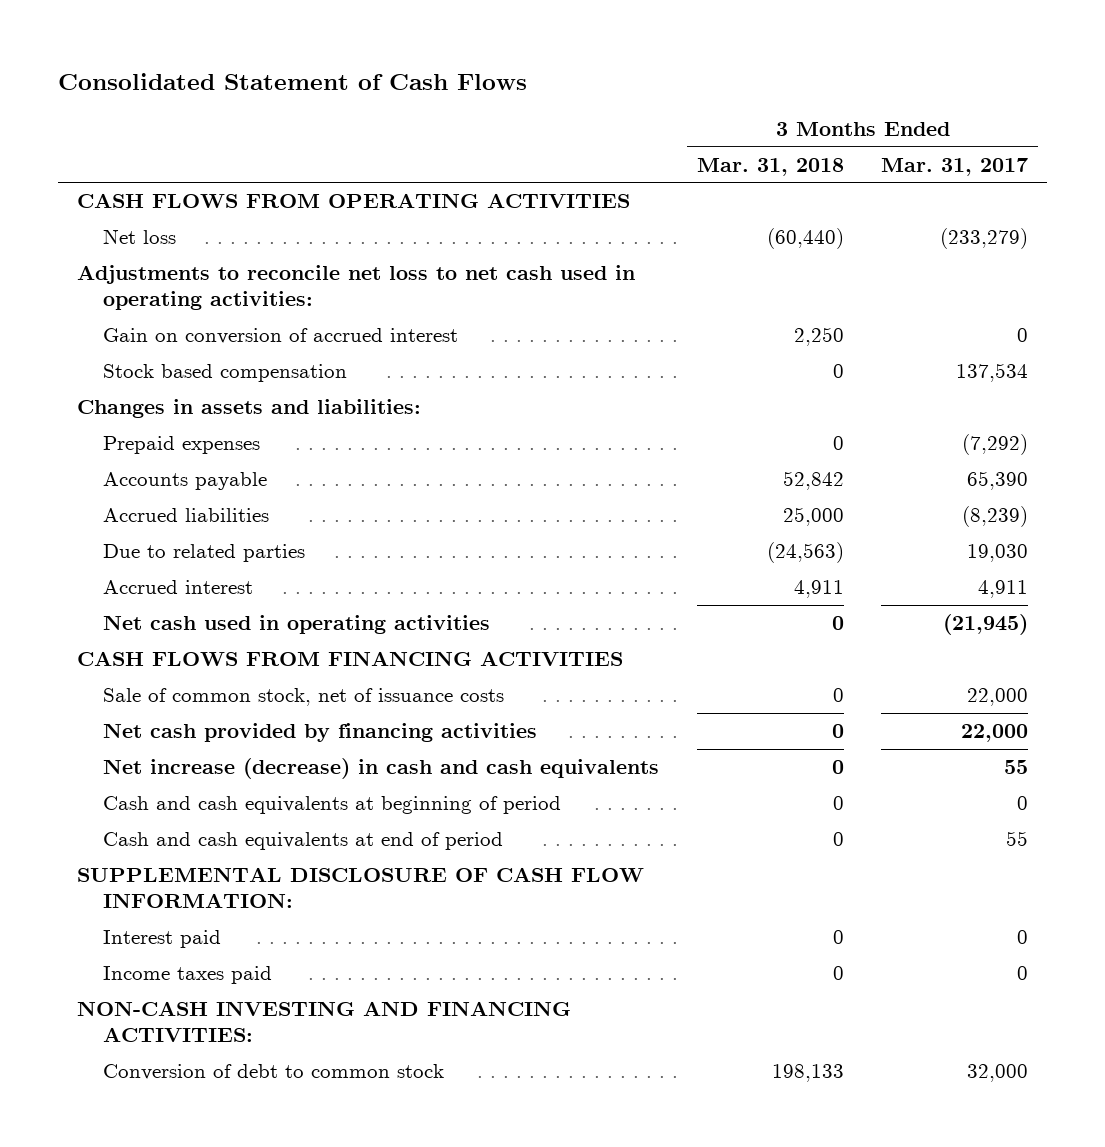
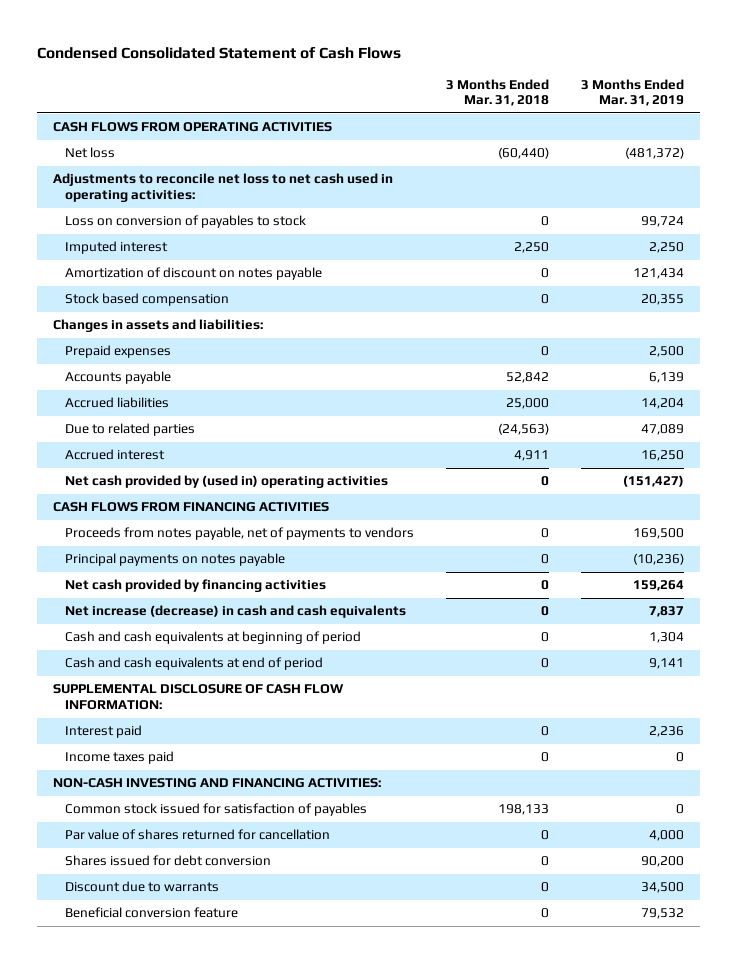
[58,73,528,91] Consolidated Statement of Cash Flows -> [36,46,401,59] Condensed Consolidated Statement of Cash Flows
[881,157,1029,176] Mar. 31, 2017 -> none
none -> [580,78,684,107] 3 Months Ended Mar. 31, 2019
[102,328,458,345] Gain on conversion of accrued interest -> [64,215,306,229] Loss on conversion of payables to stock
[793,327,844,347] 2,250 -> [540,216,549,227] 0
none -> [64,241,168,255] Imputed interest
none -> [64,267,322,281] Amortization of discount on notes payable
[102,615,490,635] Net cash used in operating activities -> [64,475,388,489] Net cash provided by (used in) operating activities
[102,688,504,707] Sale of common stock, net of issuance costs -> none
none -> [64,527,414,541] Proceeds from notes payable, net of payments to vendors
none -> [64,553,285,567] Principal payments on notes payable
[102,1064,444,1081] Conversion of debt to common stock -> [64,803,367,817] Common stock issued for satisfaction of payables
none -> [64,829,330,841] Par value of shares returned for cancellation
none -> [64,855,271,867] Shares issued for debt conversion
none -> [64,881,219,893] Discount due to warrants
none -> [64,907,238,919] Beneficial conversion feature

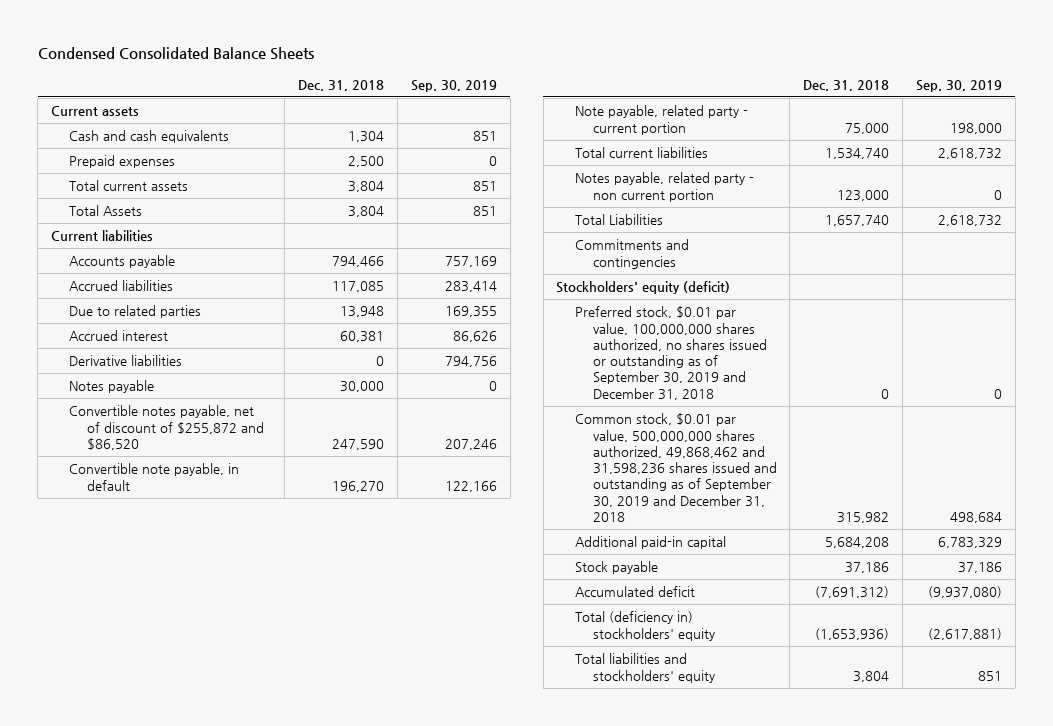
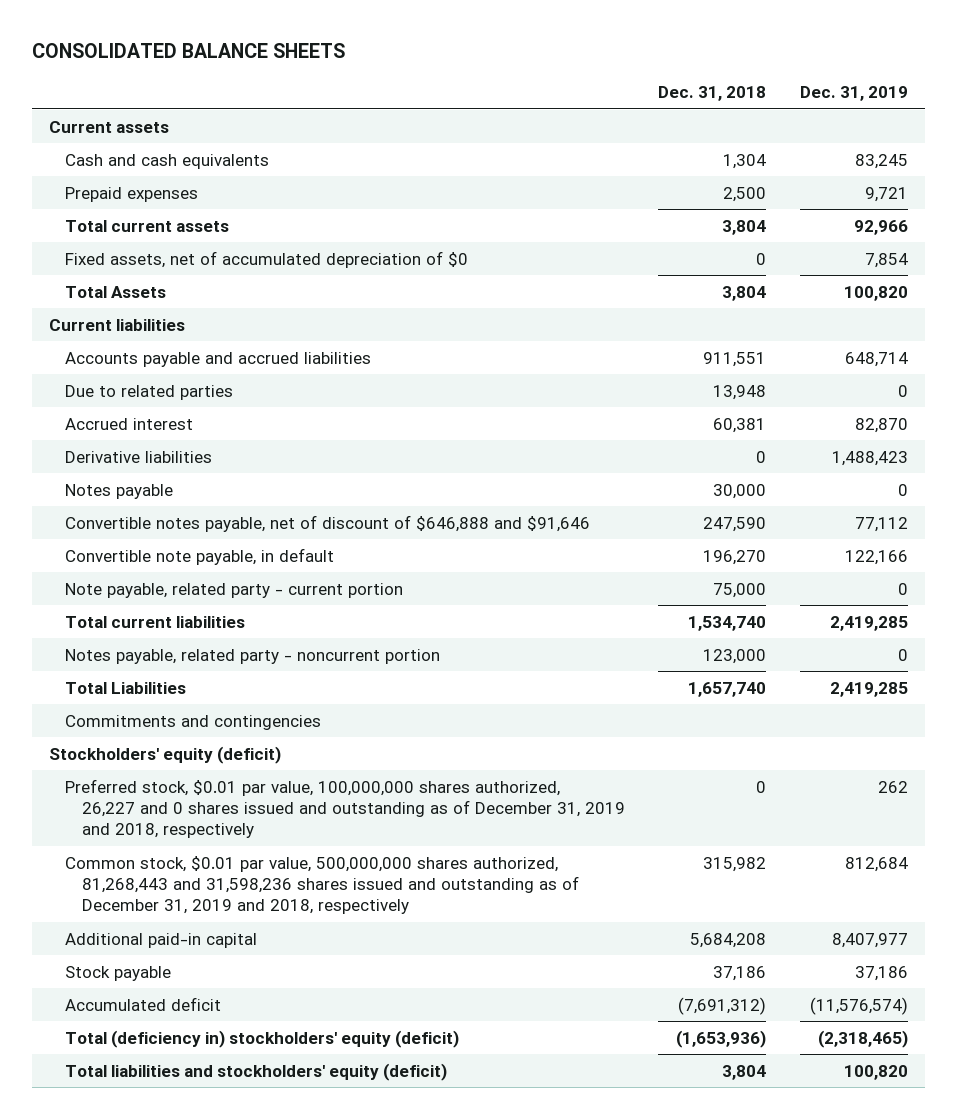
[37,47,314,61] Condensed Consolidated Balance Sheets -> [31,43,345,59] CONSOLIDATED BALANCE SHEETS
[410,79,497,92] Sep. 30, 2019 -> none
none -> [800,86,909,102] Dec. 31, 2019
none -> [65,250,469,268] Fixed assets, net of accumulated depreciation of $0
[69,280,174,292] Accrued liabilities -> none
[69,255,176,269] Accounts payable -> [65,351,372,367] Accounts payable and accrued liabilities
[332,256,385,268] 794,466 -> [703,351,767,367] 911,551
[69,405,265,450] Convertible notes payable, net of discount of $255,872 and $86,520 -> [65,514,591,532] Convertible notes payable, net of discount of $646,888 and $91,646
[574,172,754,202] Notes payable, related party - non current portion -> [65,648,441,664] Notes payable, related party - noncurrent portion
[574,306,767,400] Preferred stock, $0.01 par value, 100,000,000 shares authorized, no shares issued or outstanding as of September 30, 2019 and December 31, 2018 -> [65,778,625,839] Preferred stock, $0.01 par value, 100,000,000 shares authorized, 26,227 and 0 shares issued and outstanding as of December 31, 2019 and 2018, respectively
[574,413,777,522] Common stock, $0.01 par value, 500,000,000 shares authorized, 49,868,462 and 31,598,236 shares issued and outstanding as of September 30, 2019 and December 31, 2018 -> [65,855,579,915] Common stock, $0.01 par value, 500,000,000 shares authorized, 81,268,443 and 31,598,236 shares issued and outstanding as of December 31, 2019 and 2018, respectively
[574,611,715,641] Total (deficiency in) stockholders' equity -> [65,1029,460,1048] Total (deficiency in) stockholders' equity (deficit)
[574,653,715,683] Total liabilities and stockholders' equity -> [65,1062,448,1081] Total liabilities and stockholders' equity (deficit)

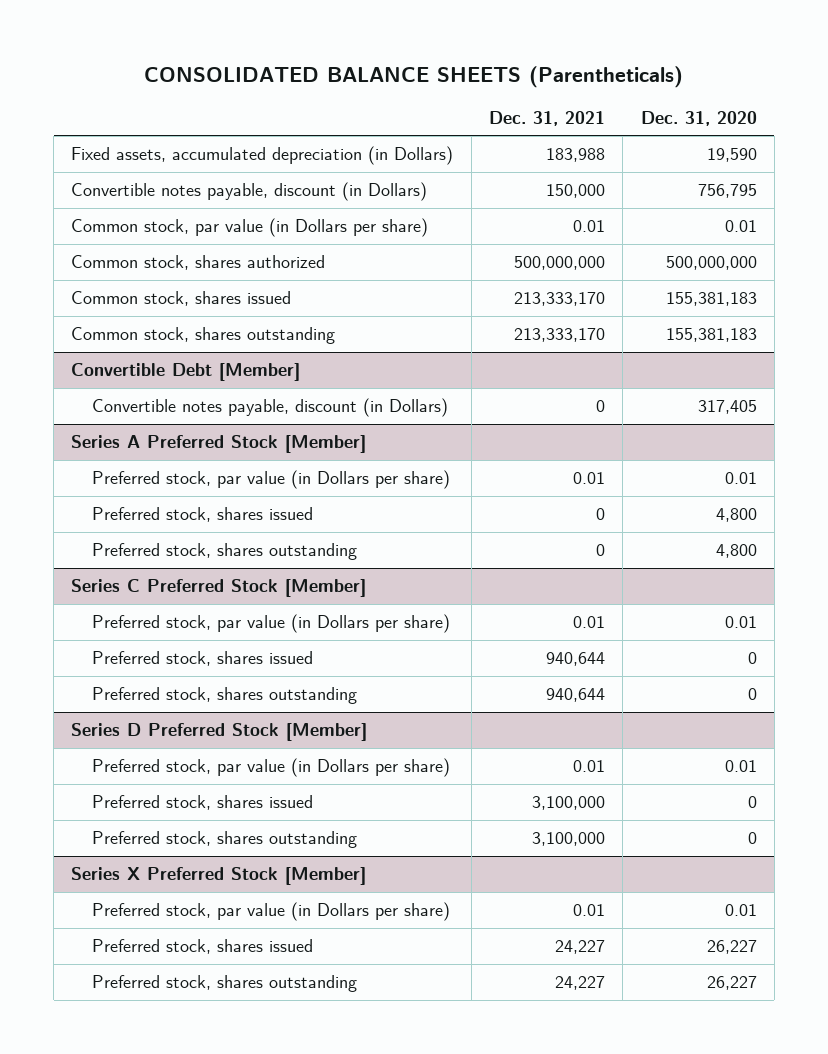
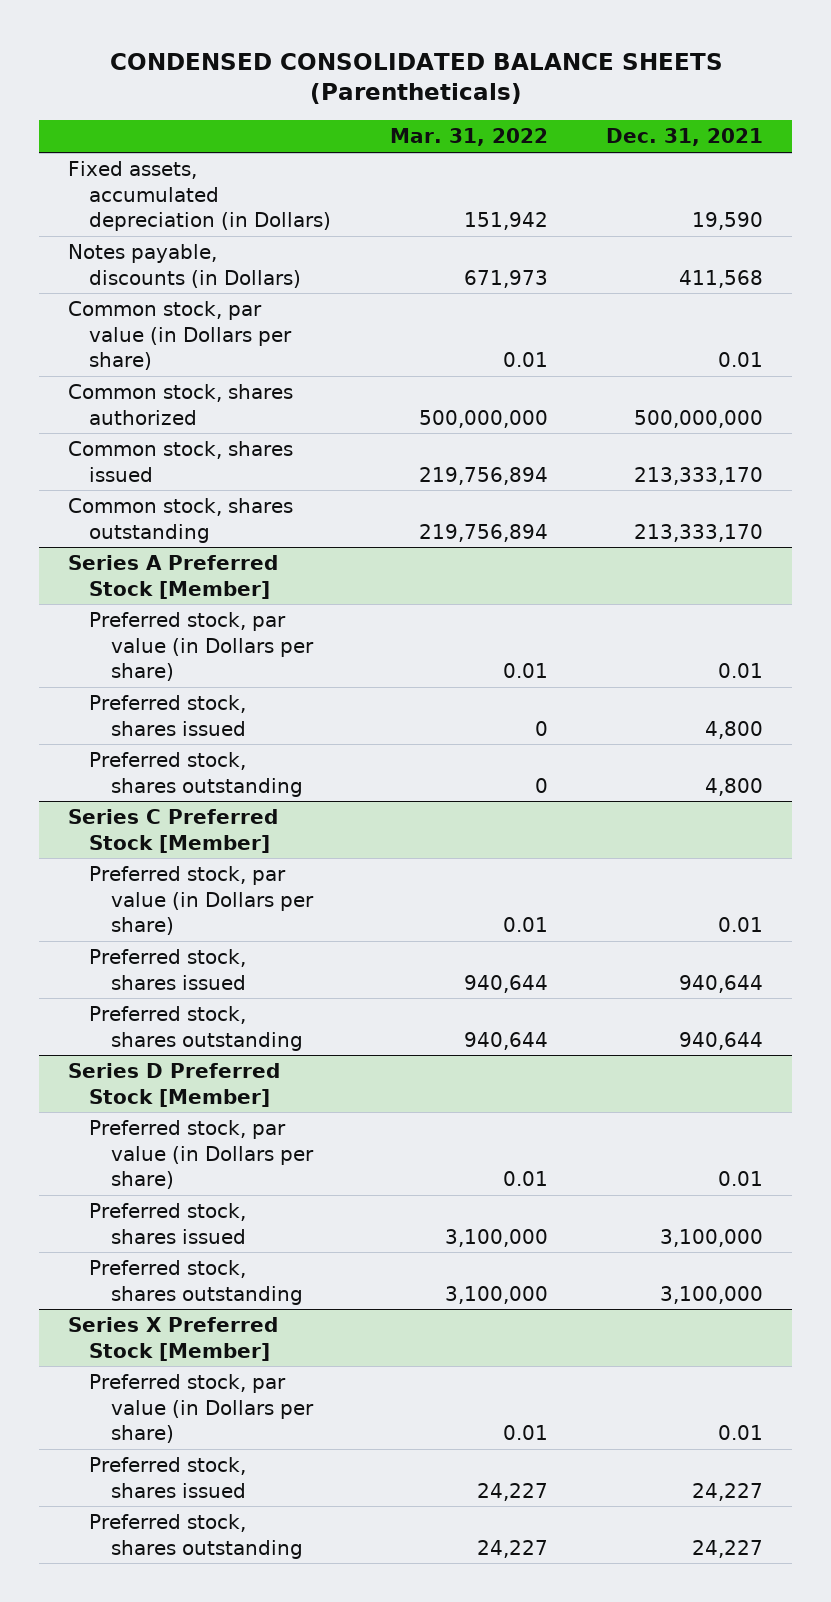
[143,65,683,88] CONSOLIDATED BALANCE SHEETS (Parentheticals) -> [109,52,723,105] CONDENSED CONSOLIDATED BALANCE SHEETS (Parentheticals)
[640,110,757,126] Dec. 31, 2020 -> none
none -> [389,128,548,147] Mar. 31, 2022
[545,148,605,163] 183,988 -> [692,212,764,231] 19,590
[71,182,428,202] Convertible notes payable, discount (in Dollars) -> [68,244,302,288] Notes payable, discounts (in Dollars)
[545,184,605,199] 150,000 -> [679,269,764,288] 411,568
[71,363,301,382] Convertible Debt [Member] -> none
[92,398,449,418] Convertible notes payable, discount (in Dollars) -> none
[595,508,605,521] 0 -> [705,720,764,739] 4,800
[595,544,605,557] 0 -> [705,777,764,796] 4,800

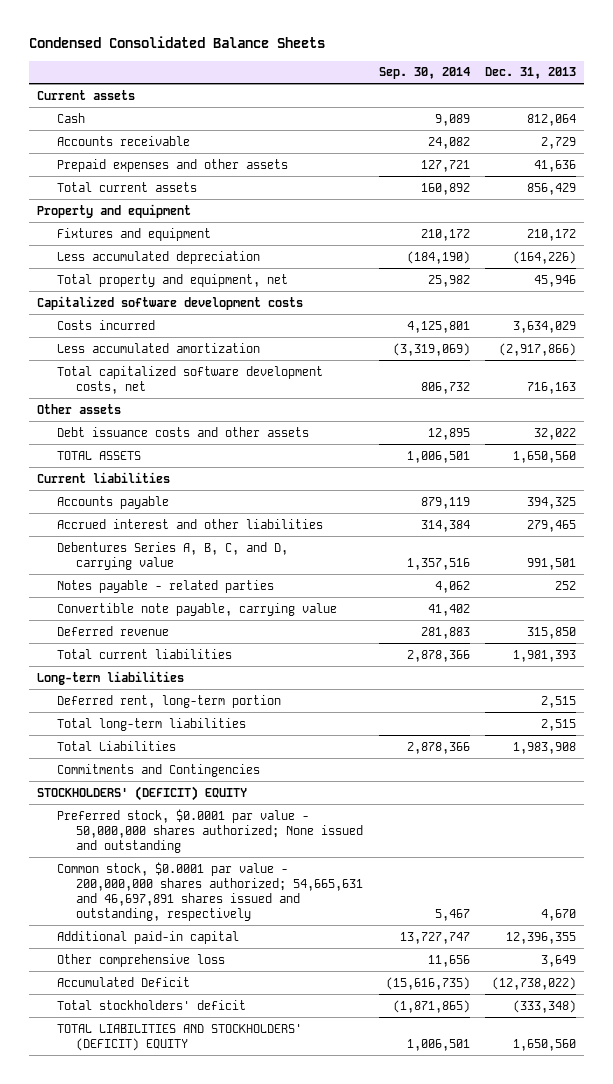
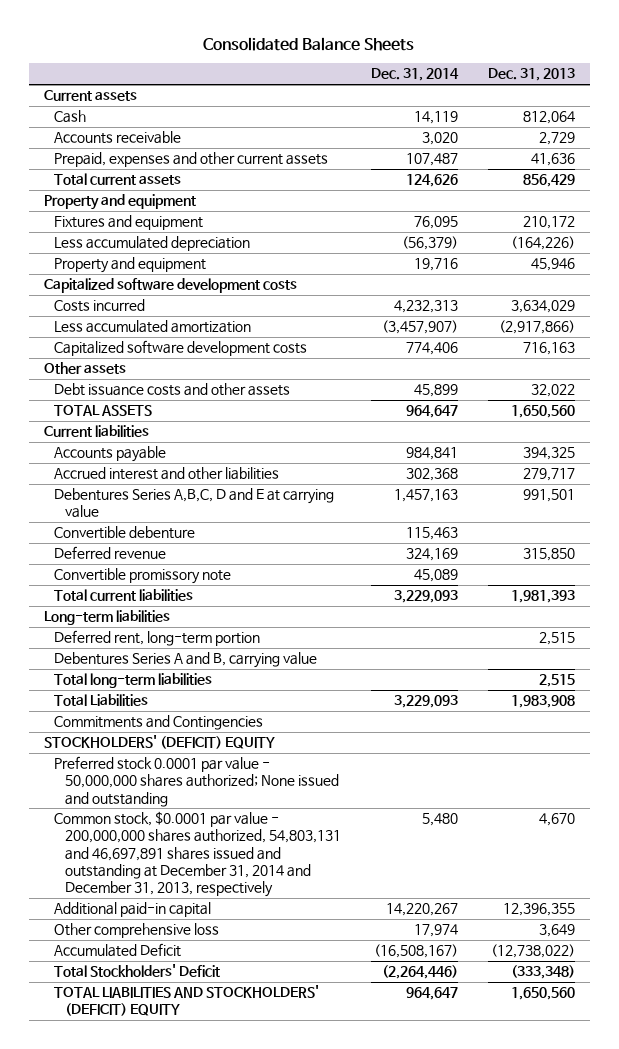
[29,36,326,49] Condensed Consolidated Balance Sheets -> [203,36,415,51] Consolidated Balance Sheets
[378,67,470,80] Sep. 30, 2014 -> none
none -> [371,68,460,82] Dec. 31, 2014
[56,158,288,172] Prepaid expenses and other assets -> [54,152,329,168] Prepaid, expenses and other current assets
[56,273,288,287] Total property and equipment, net -> [54,257,207,274] Property and equipment
[56,365,323,394] Total capitalized software development costs, net -> [54,340,308,357] Capitalized software development costs
[56,579,274,593] Notes payable - related parties -> none
[56,602,337,616] Convertible note payable, carrying value -> none
[527,519,577,532] 279,465 -> [523,468,576,482] 279,717
[56,541,288,570] Debentures Series A, B, C, and D, carrying value -> [54,488,335,519] Debentures Series A,B,C, D and E at carrying value
none -> [54,526,196,540] Convertible debenture
none -> [54,568,232,585] Convertible promissory note
none -> [54,652,318,669] Debentures Series A and B, carrying value
[56,808,363,854] Preferred stock, $0.0001 par value - 50,000,000 shares authorized; None issued and outstanding -> [54,756,340,807] Preferred stock 0.0001 par value - 50,000,000 shares authorized; None issued and outstanding
[56,861,363,922] Common stock, $0.0001 par value - 200,000,000 shares authorized; 54,665,631 and 46,697,891 shares issued and outstanding, respectively -> [54,811,342,897] Common stock, $0.0001 par value - 200,000,000 shares authorized, 54,803,131 and 46,697,891 shares issued and outstanding at December 31, 2014 and December 31, 2013, respectively
[56,999,246,1010] Total stockholders' deficit -> [54,964,221,978] Total Stockholders' Deficit

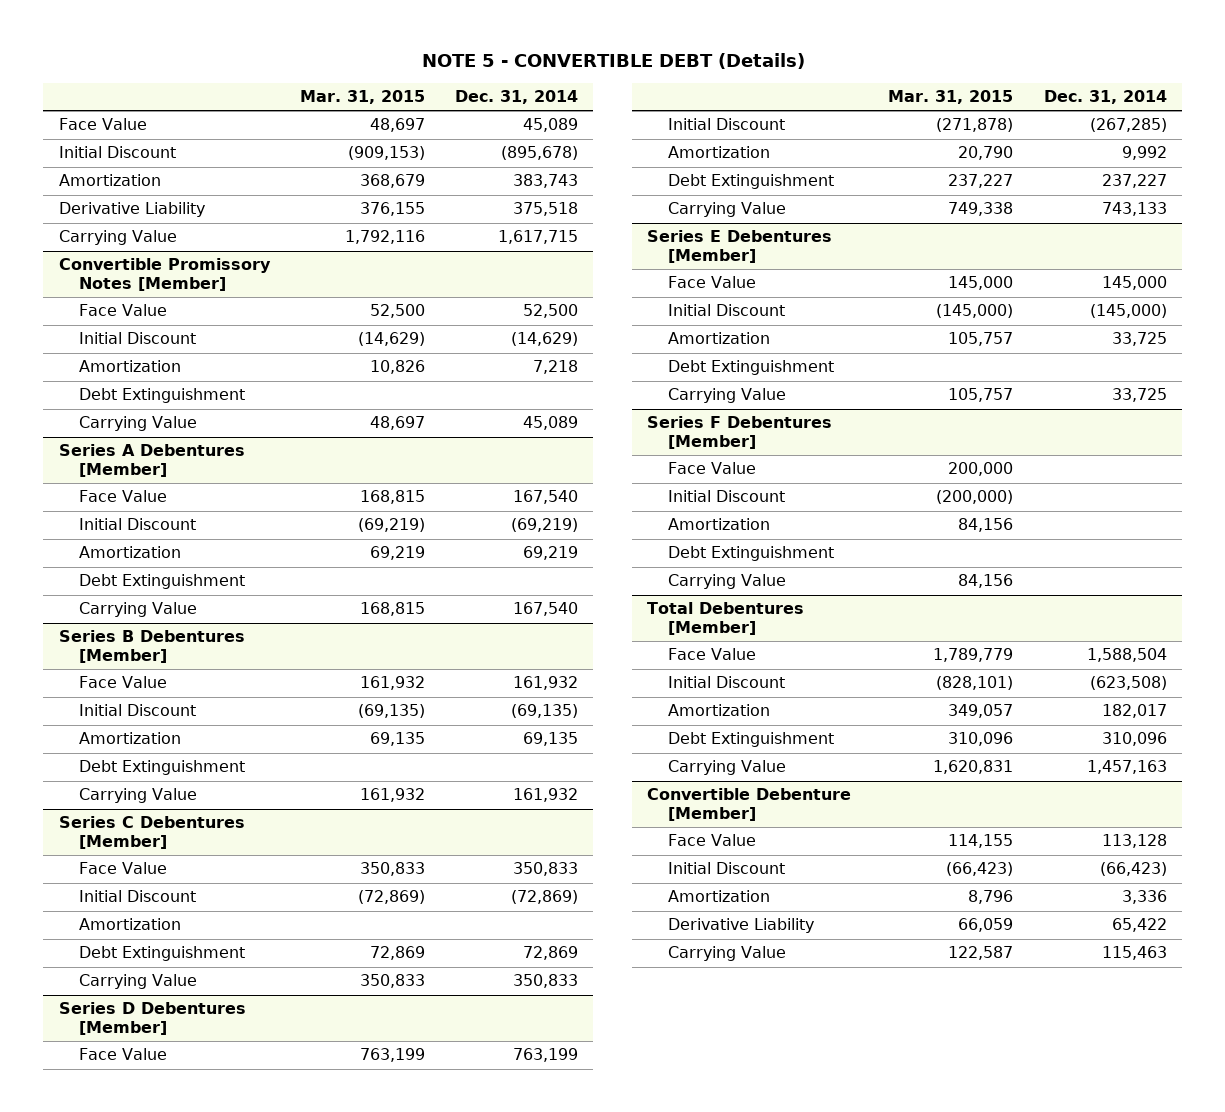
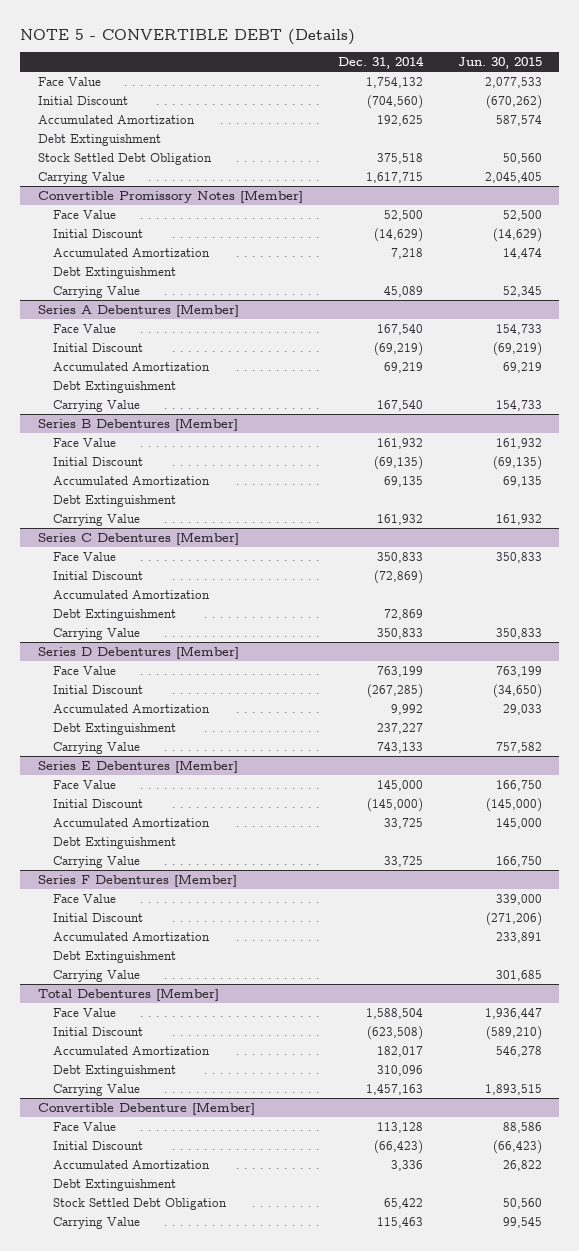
[299,90,425,105] Mar. 31, 2015 -> none
none -> [457,57,542,70] Jun. 30, 2015
[523,118,579,133] 45,089 -> [365,76,423,88] 1,754,132
[501,146,579,161] (895,678) -> [366,94,423,109] (704,560)
[58,174,161,187] Amortization -> [37,114,195,124] Accumulated Amortization
[513,174,579,189] 383,743 -> [376,114,423,126] 192,625
none -> [37,133,161,146] Debt Extinguishment
[58,202,205,218] Derivative Liability -> [37,152,212,165] Stock Settled Debt Obligation
[79,360,182,373] Amortization -> [53,247,211,257] Accumulated Amortization
[79,546,182,559] Amortization -> [53,361,211,371] Accumulated Amortization
[79,732,182,745] Amortization -> [53,475,211,485] Accumulated Amortization
[79,918,182,931] Amortization -> [53,589,211,599] Accumulated Amortization
[667,146,770,159] Amortization -> [53,703,211,713] Accumulated Amortization
[667,332,770,345] Amortization -> [53,817,211,827] Accumulated Amortization
[667,518,770,531] Amortization -> [53,931,211,941] Accumulated Amortization
[667,704,770,717] Amortization -> [53,1045,211,1055] Accumulated Amortization
[667,890,770,903] Amortization -> [53,1159,211,1169] Accumulated Amortization
none -> [53,1178,177,1191] Debt Extinguishment
[667,918,814,934] Derivative Liability -> [53,1197,228,1210] Stock Settled Debt Obligation

